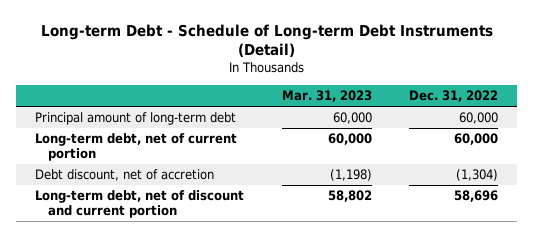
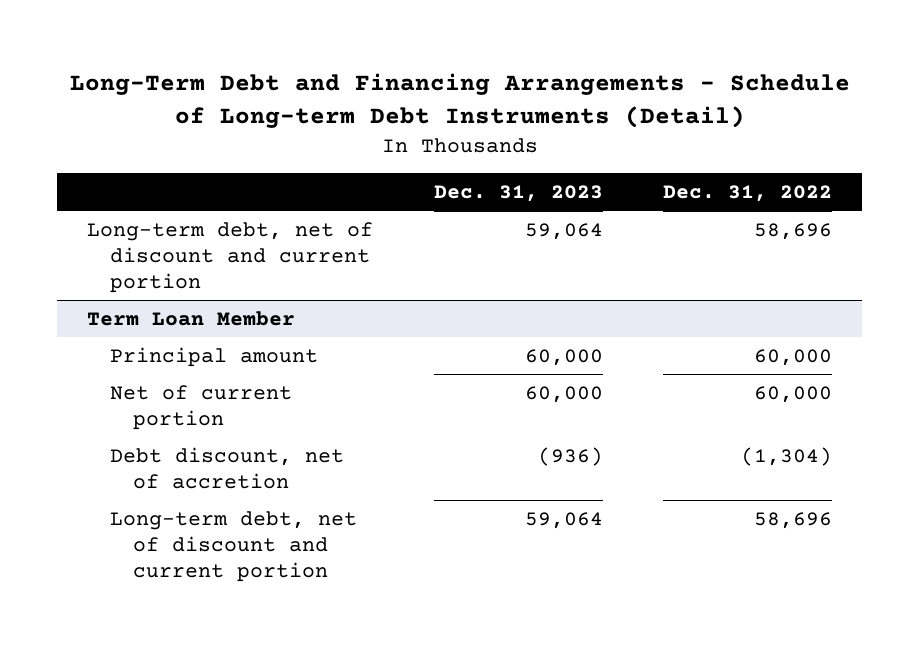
[40,23,493,58] Long-term Debt - Schedule of Long-term Debt Instruments (Detail) -> [69,72,850,128] Long-Term Debt and Financing Arrangements - Schedule of Long-term Debt Instruments (Detail)
[281,90,372,103] Mar. 31, 2023 -> none
none -> [433,184,603,202] Dec. 31, 2023
none -> [86,221,373,293] Long-term debt, net of discount and current portion
none -> [86,310,295,326] Term Loan Member
[34,112,236,126] Principal amount of long-term debt -> [109,346,318,367] Principal amount
[34,133,237,162] Long-term debt, net of current portion -> [109,384,292,430] Net of current portion

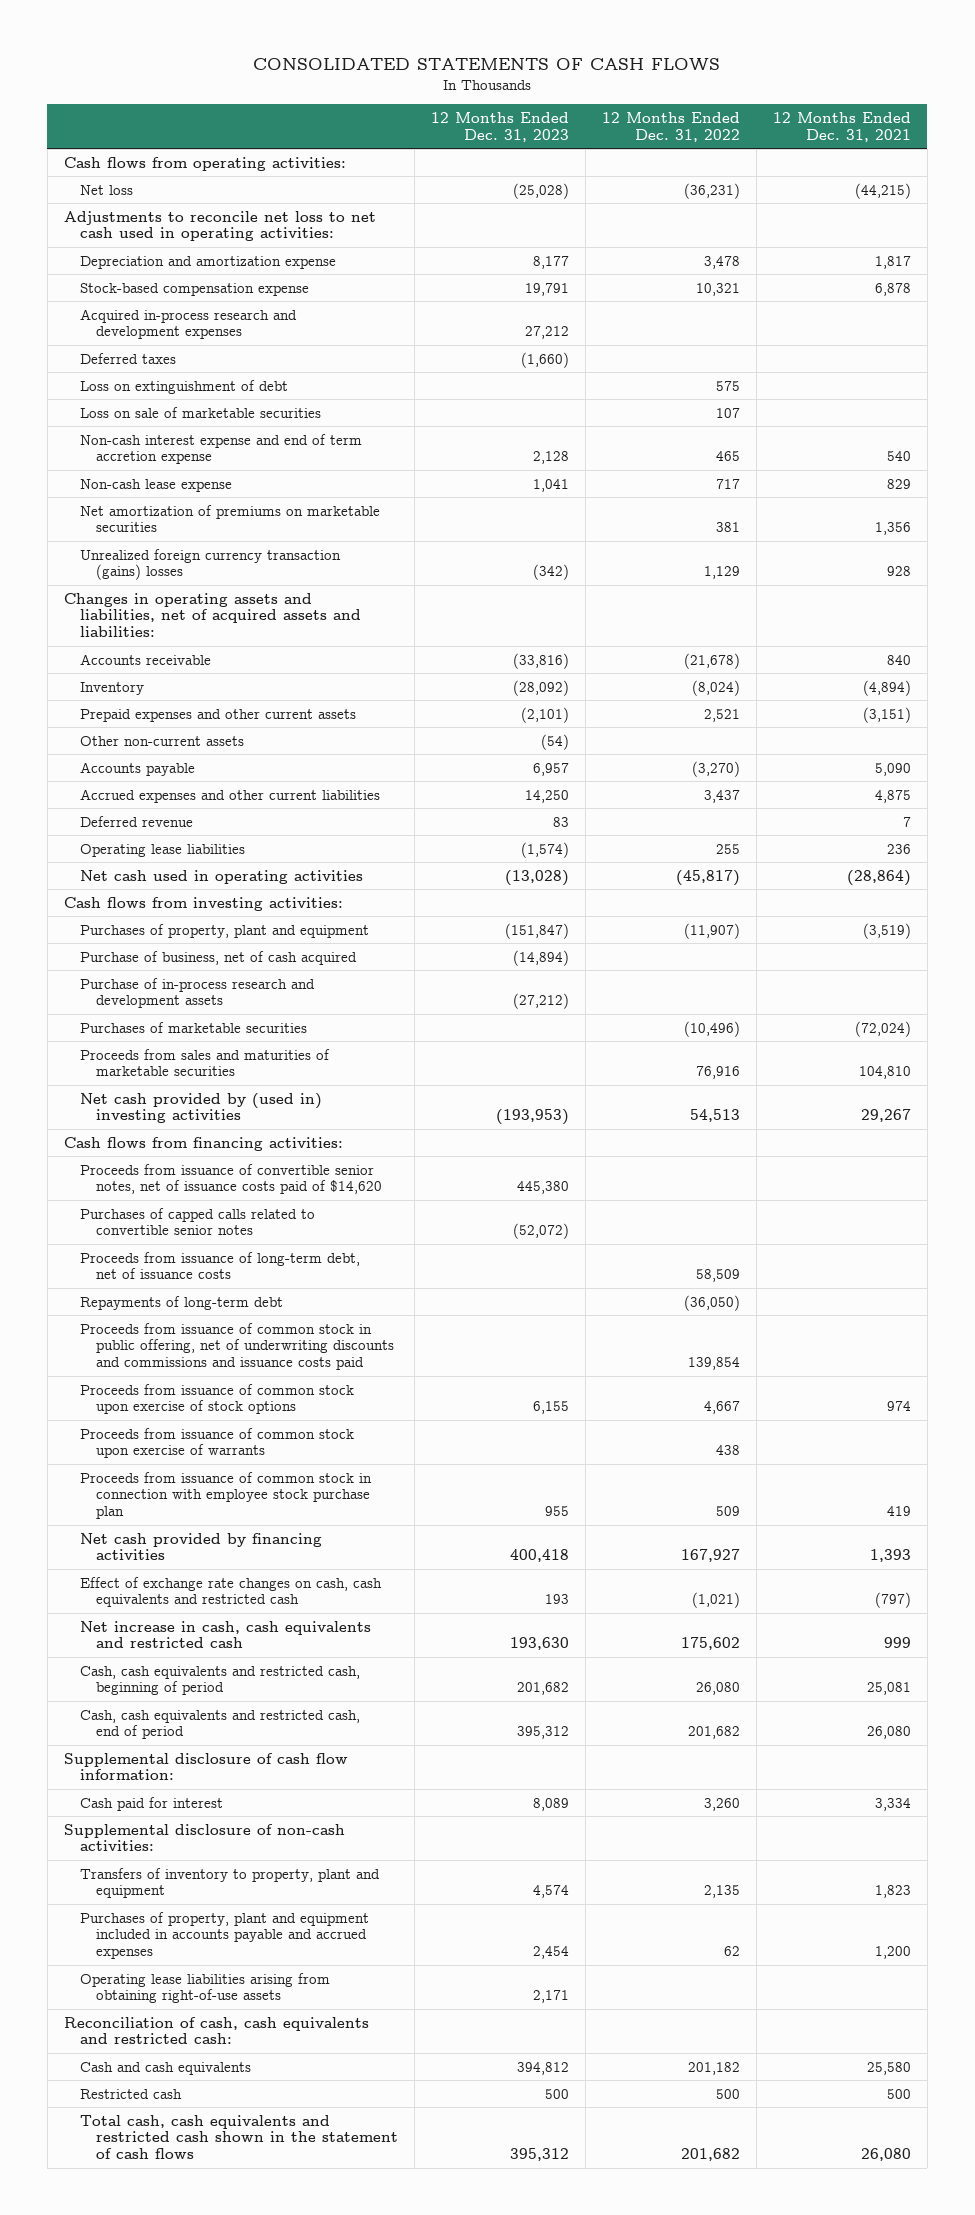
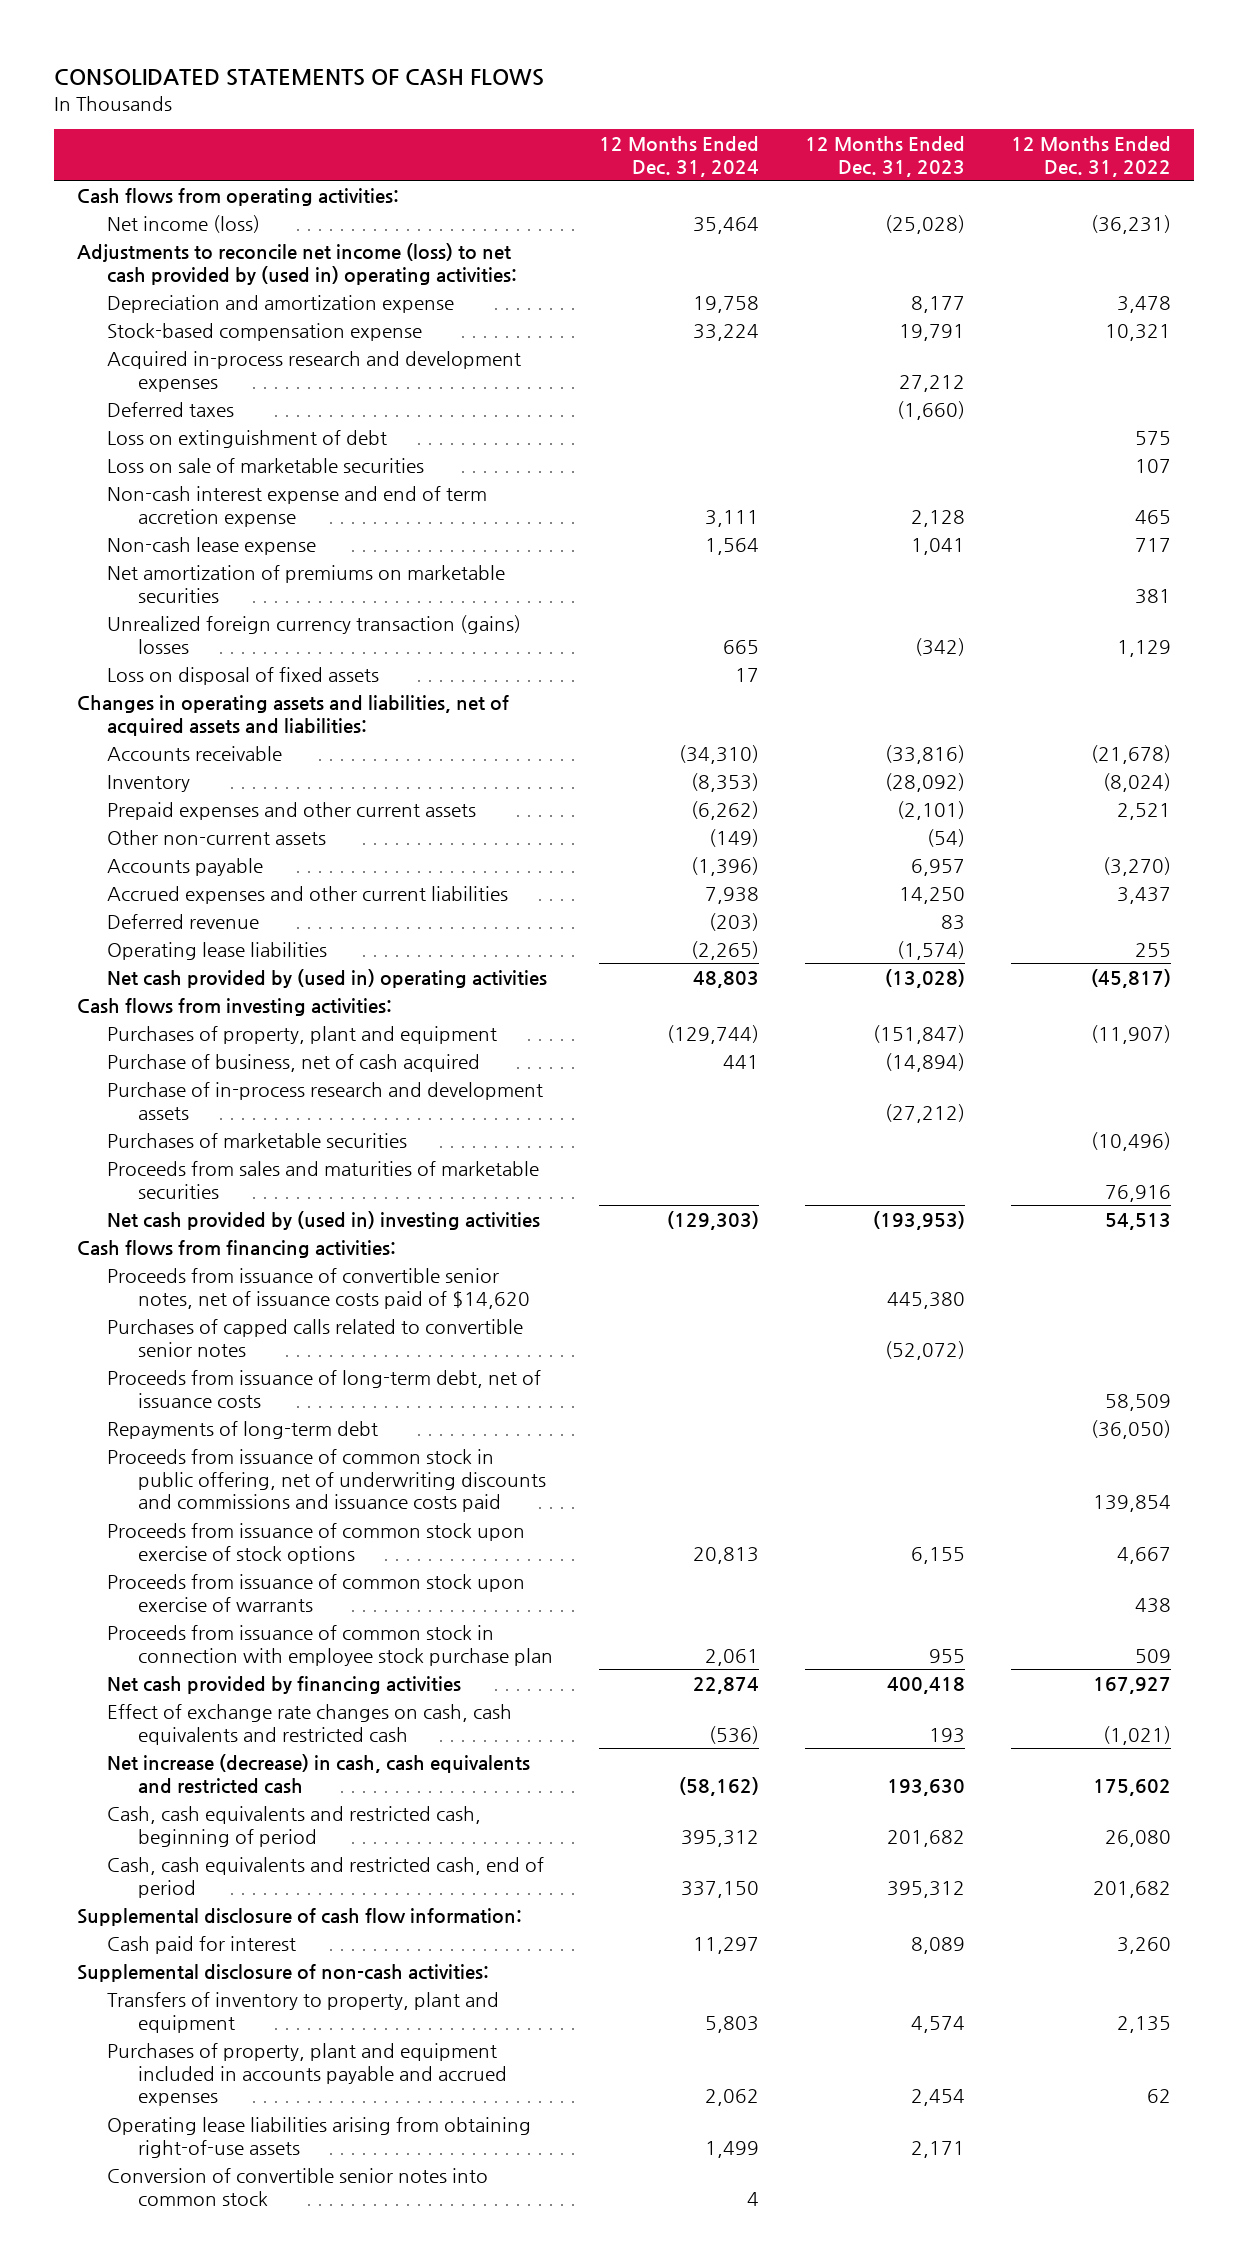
[772,111,911,142] 12 Months Ended Dec. 31, 2021 -> none
none -> [598,135,759,177] 12 Months Ended Dec. 31, 2024
[79,184,133,195] Net loss -> [107,214,261,233] Net income (loss)
[63,210,376,242] Adjustments to reconcile net loss to net cash used in operating activities: -> [77,242,518,285] Adjustments to reconcile net income (loss) to net cash provided by (used in) operating activities:
none -> [107,666,380,685] Loss on disposal of fixed assets
[79,869,363,884] Net cash used in operating activities -> [107,968,548,988] Net cash provided by (used in) operating activities
[79,1620,371,1649] Net increase in cash, cash equivalents and restricted cash -> [107,1753,531,1794] Net increase (decrease) in cash, cash equivalents and restricted cash
[63,2016,369,2045] Reconciliation of cash, cash equivalents and restricted cash: -> none
[79,2061,251,2075] Cash and cash equivalents -> none
[79,2088,182,2099] Restricted cash -> none
[79,2114,398,2160] Total cash, cash equivalents and restricted cash shown in the statement of cash flows -> none
none -> [107,2167,489,2206] Conversion of convertible senior notes into common stock

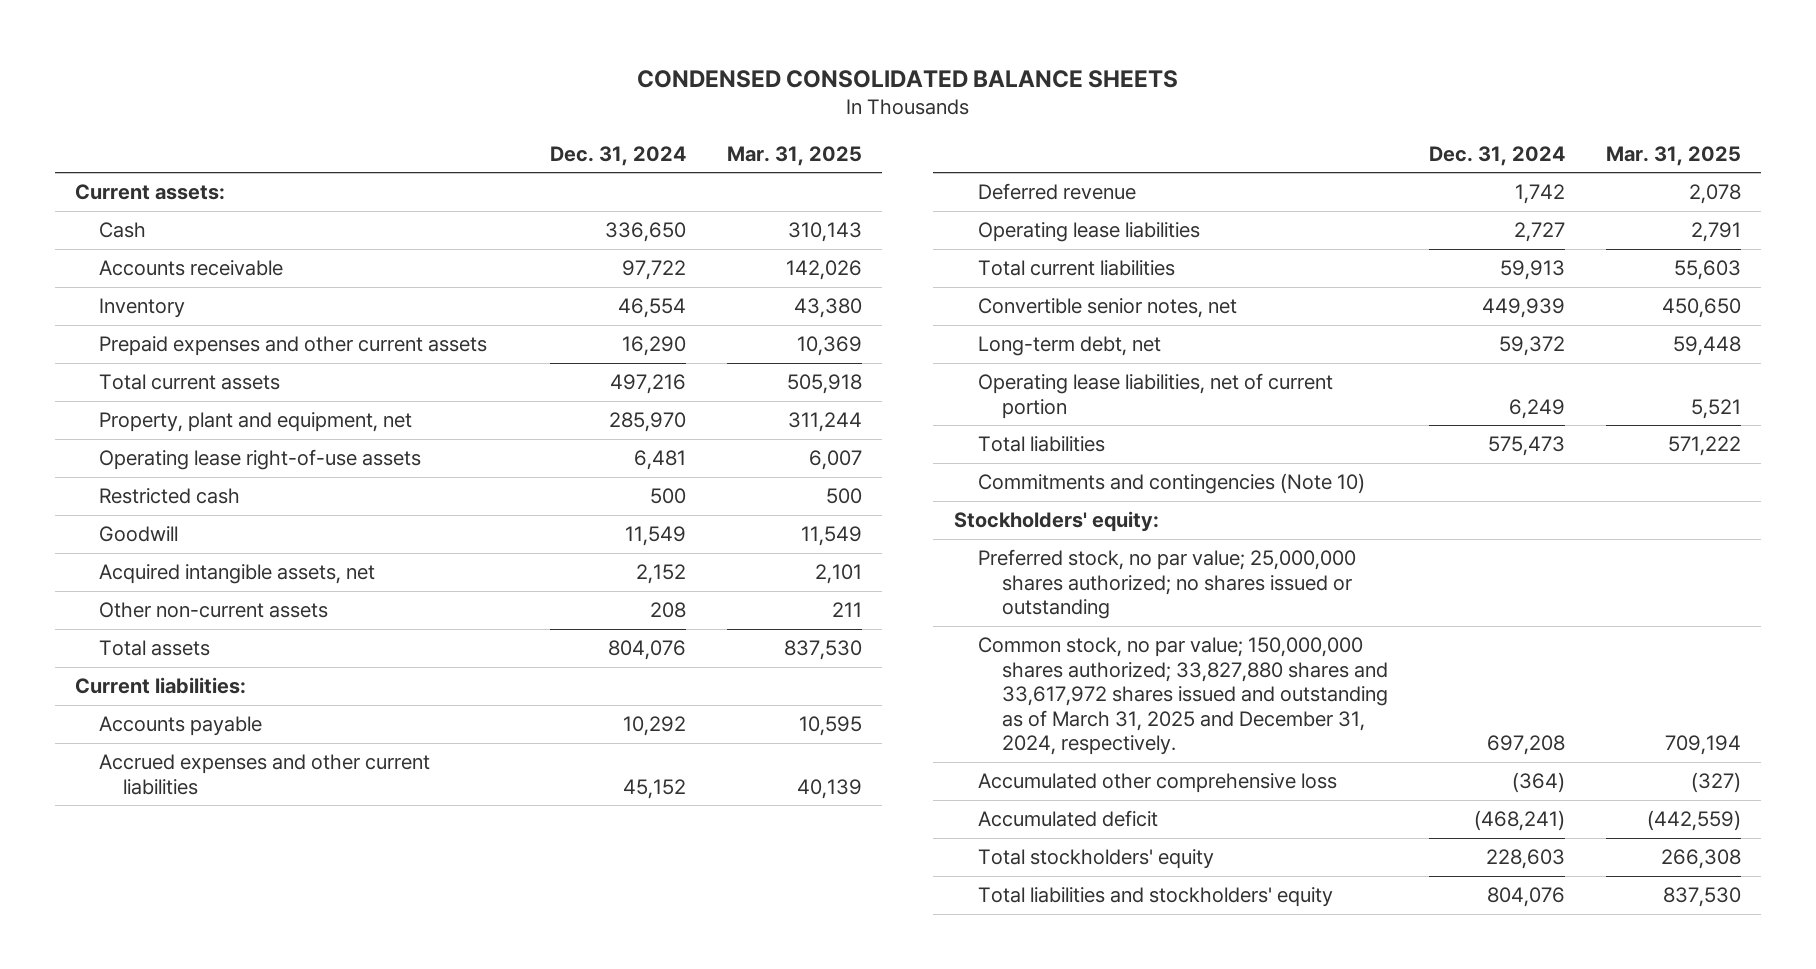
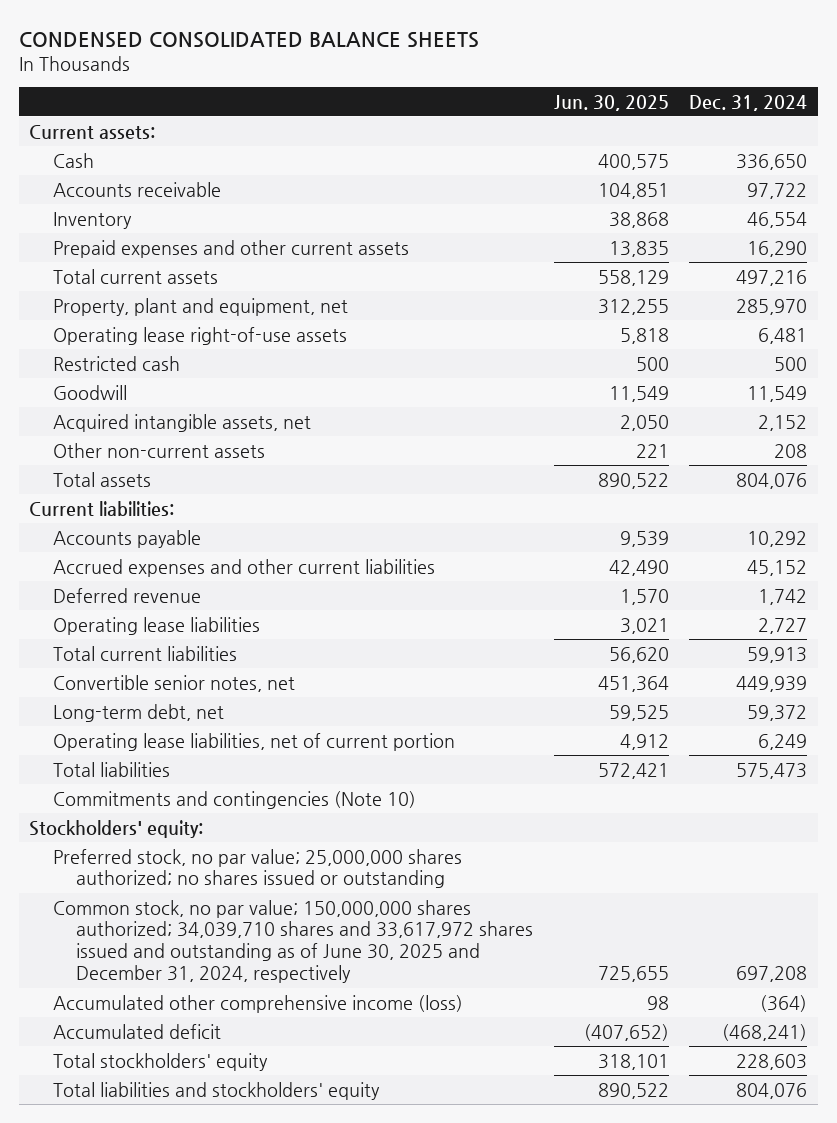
[727,145,863,166] Mar. 31, 2025 -> none
none -> [553,94,669,111] Jun. 30, 2025
[977,637,1388,756] Common stock, no par value; 150,000,000 shares authorized; 33,827,880 shares and 33,617,972 shares issued and outstanding as of March 31, 2025 and December 31, 2024, respectively. -> [52,899,533,984] Common stock, no par value; 150,000,000 shares authorized; 34,039,710 shares and 33,617,972 shares issued and outstanding as of June 30, 2025 and December 31, 2024, respectively
[977,773,1337,794] Accumulated other comprehensive loss -> [52,994,463,1013] Accumulated other comprehensive income (loss)

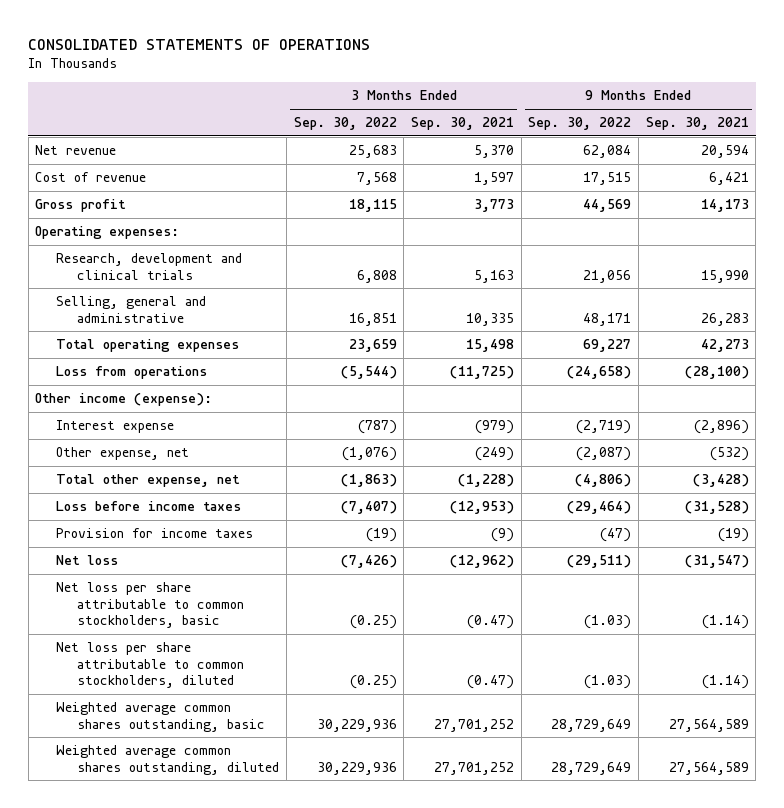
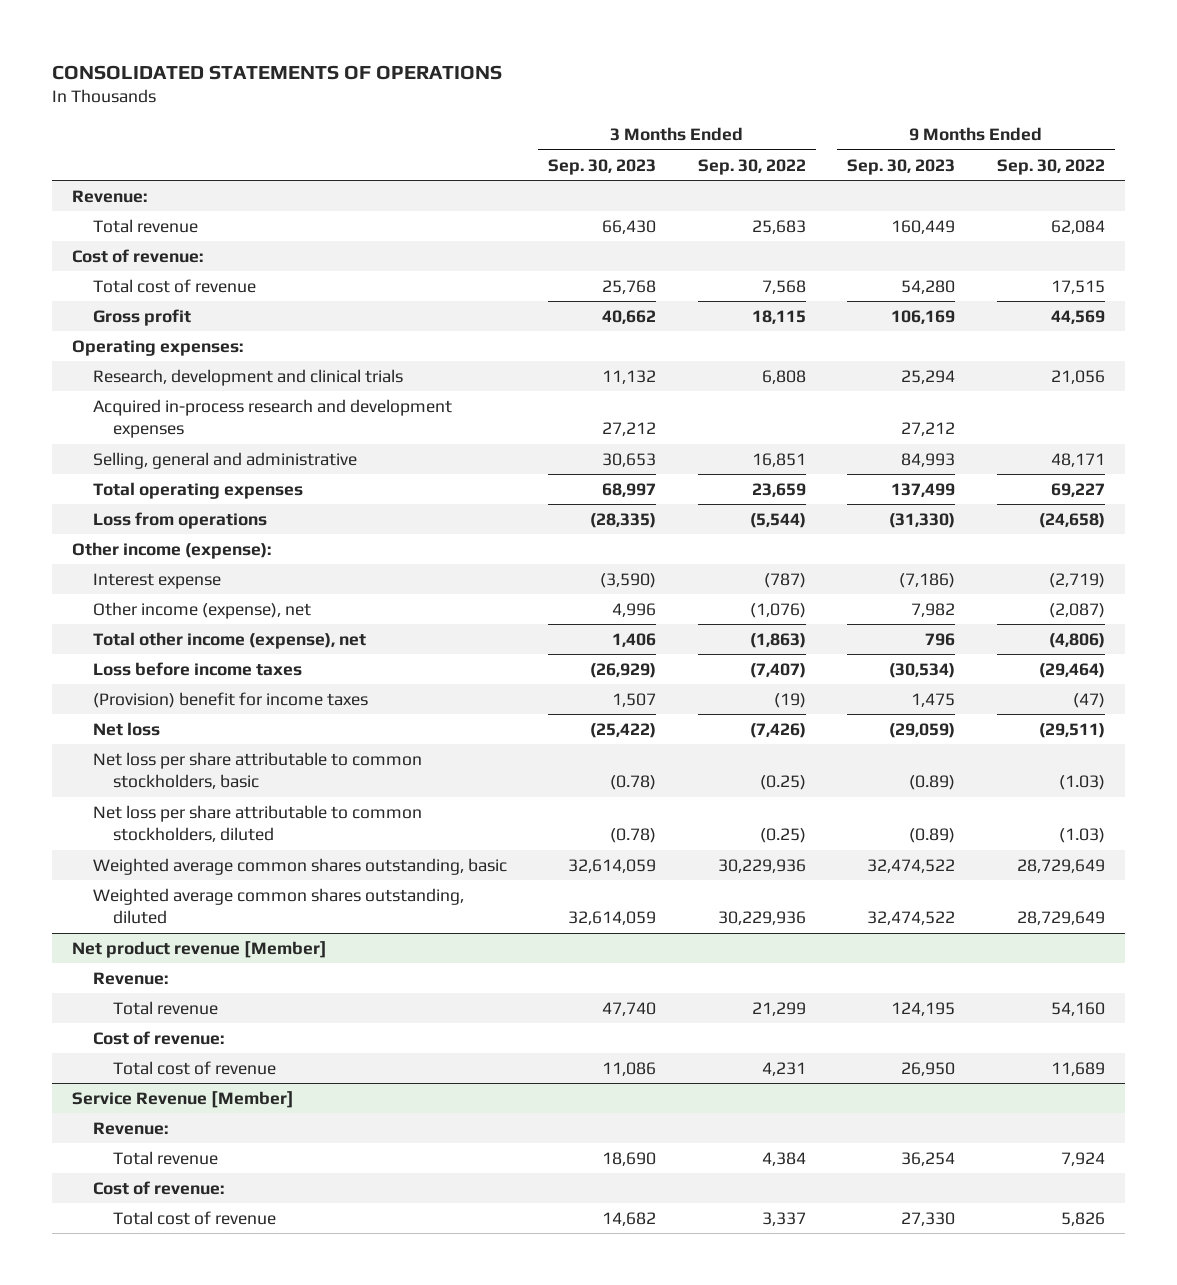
[410,117,514,131] Sep. 30, 2021 -> none
[645,117,749,131] Sep. 30, 2021 -> none
none -> [548,158,657,175] Sep. 30, 2023
none -> [847,158,956,175] Sep. 30, 2023
none -> [72,189,148,203] Revenue:
[35,145,117,156] Net revenue -> [92,218,198,233] Total revenue
none -> [72,248,204,263] Cost of revenue:
[35,172,147,183] Cost of revenue -> [92,278,256,293] Total cost of revenue
none -> [92,398,452,439] Acquired in-process research and development expenses
[56,447,190,461] Other expense, net -> [92,601,311,619] Other income (expense), net
[56,474,241,488] Total other expense, net -> [92,631,366,649] Total other income (expense), net
[56,528,254,539] Provision for income taxes -> [92,691,368,708] (Provision) benefit for income taxes
none -> [72,940,328,958] Net product revenue [Member]
none -> [92,971,168,985] Revenue:
none -> [112,1000,218,1015] Total revenue
none -> [92,1030,224,1045] Cost of revenue:
none -> [112,1060,276,1075] Total cost of revenue
none -> [72,1090,295,1108] Service Revenue [Member]
none -> [92,1121,168,1135] Revenue:
none -> [112,1150,218,1165] Total revenue
none -> [92,1180,224,1195] Cost of revenue:
none -> [112,1210,276,1225] Total cost of revenue

